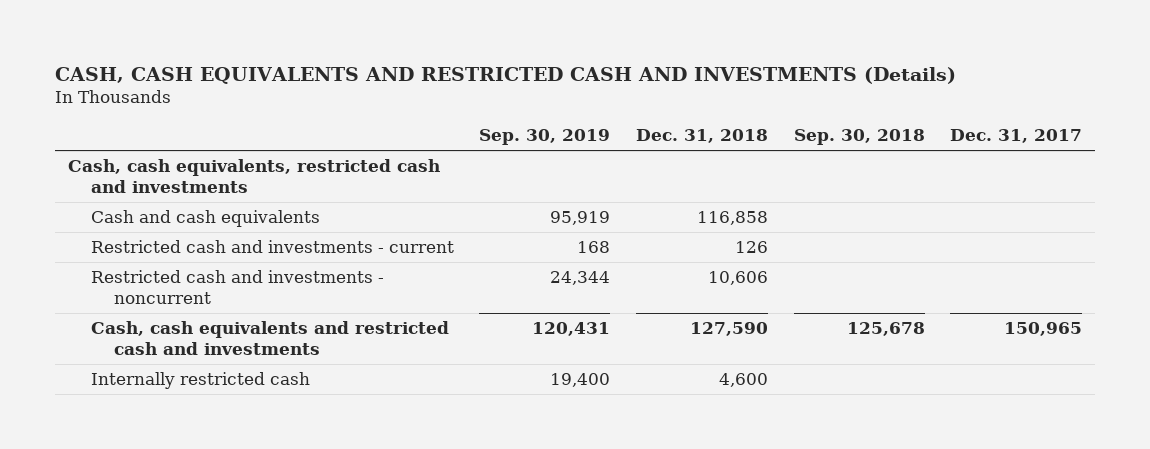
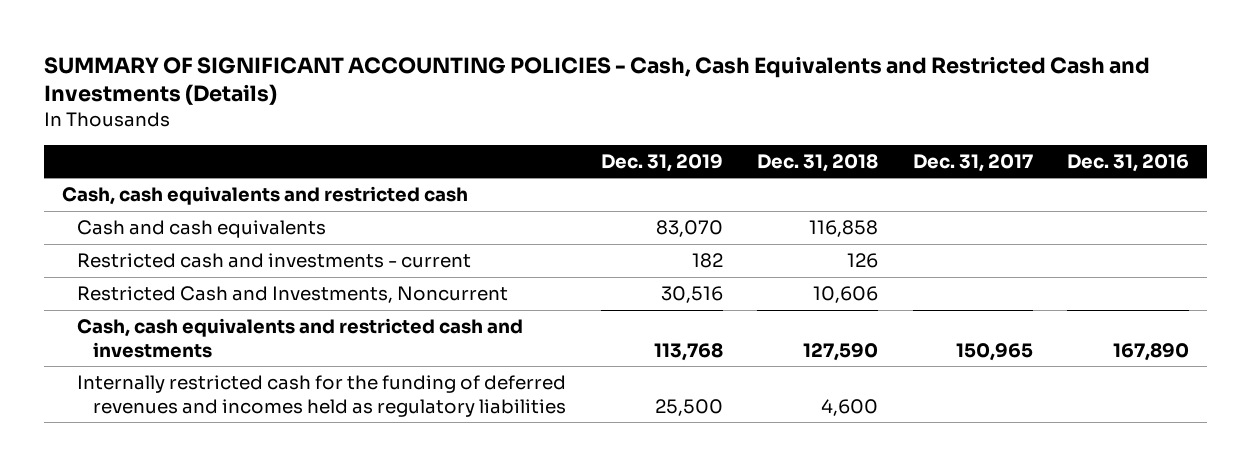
[54,66,956,84] CASH, CASH EQUIVALENTS AND RESTRICTED CASH AND INVESTMENTS (Details) -> [44,55,1151,106] SUMMARY OF SIGNIFICANT ACCOUNTING POLICIES - Cash, Cash Equivalents and Restricted Cash and Investments (Details)
[479,129,611,146] Sep. 30, 2019 -> none
[793,129,925,146] Sep. 30, 2018 -> none
none -> [600,153,723,172] Dec. 31, 2019
none -> [1067,153,1190,172] Dec. 31, 2016
[67,159,440,194] Cash, cash equivalents, restricted cash and investments -> [61,186,468,206] Cash, cash equivalents and restricted cash
[90,270,384,305] Restricted cash and investments - noncurrent -> [77,286,509,304] Restricted Cash and Investments, Noncurrent
[90,372,310,390] Internally restricted cash -> [77,375,567,417] Internally restricted cash for the funding of deferred revenues and incomes held as regulatory liabilities

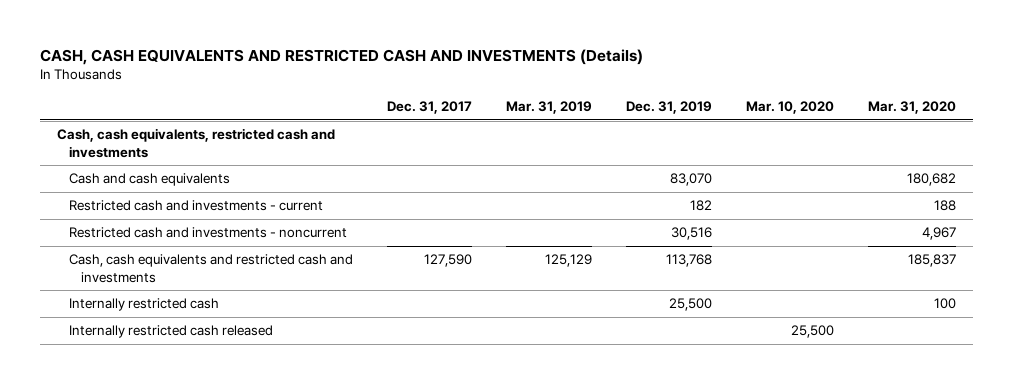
[44,55,1151,106] SUMMARY OF SIGNIFICANT ACCOUNTING POLICIES - Cash, Cash Equivalents and Restricted Cash and Investments (Details) -> [40,48,644,65] CASH, CASH EQUIVALENTS AND RESTRICTED CASH AND INVESTMENTS (Details)
[757,153,879,172] Dec. 31, 2018 -> none
[1067,153,1190,172] Dec. 31, 2016 -> none
none -> [506,100,593,114] Mar. 31, 2019
none -> [746,100,835,114] Mar. 10, 2020
none -> [868,100,957,114] Mar. 31, 2020
[61,186,468,206] Cash, cash equivalents and restricted cash -> [57,128,336,158] Cash, cash equivalents, restricted cash and investments
[77,286,509,304] Restricted Cash and Investments, Noncurrent -> [69,227,348,239] Restricted cash and investments - noncurrent
[955,342,1033,361] 150,965 -> [424,254,473,268] 127,590
[77,375,567,417] Internally restricted cash for the funding of deferred revenues and incomes held as regulatory liabilities -> [69,298,220,312] Internally restricted cash
none -> [69,325,274,339] Internally restricted cash released

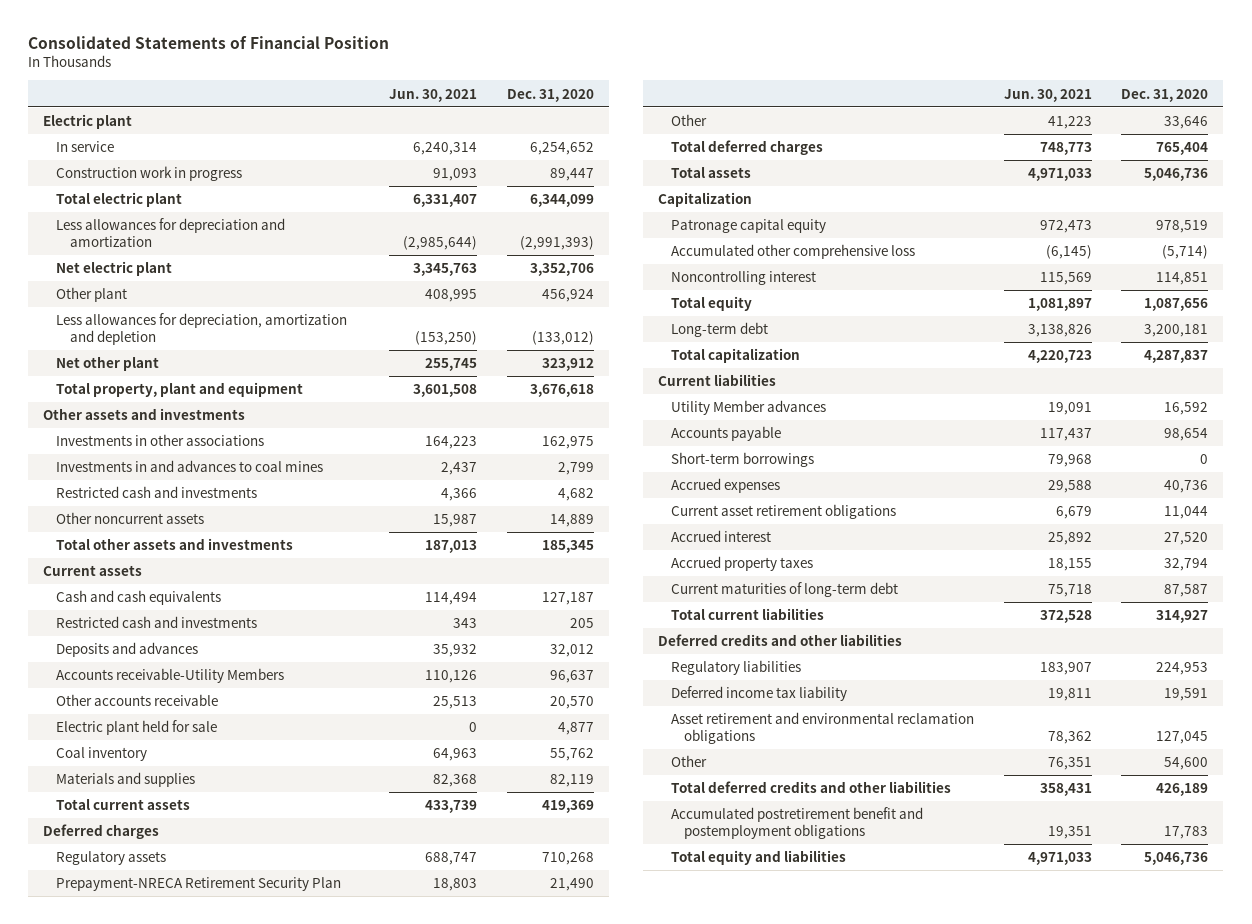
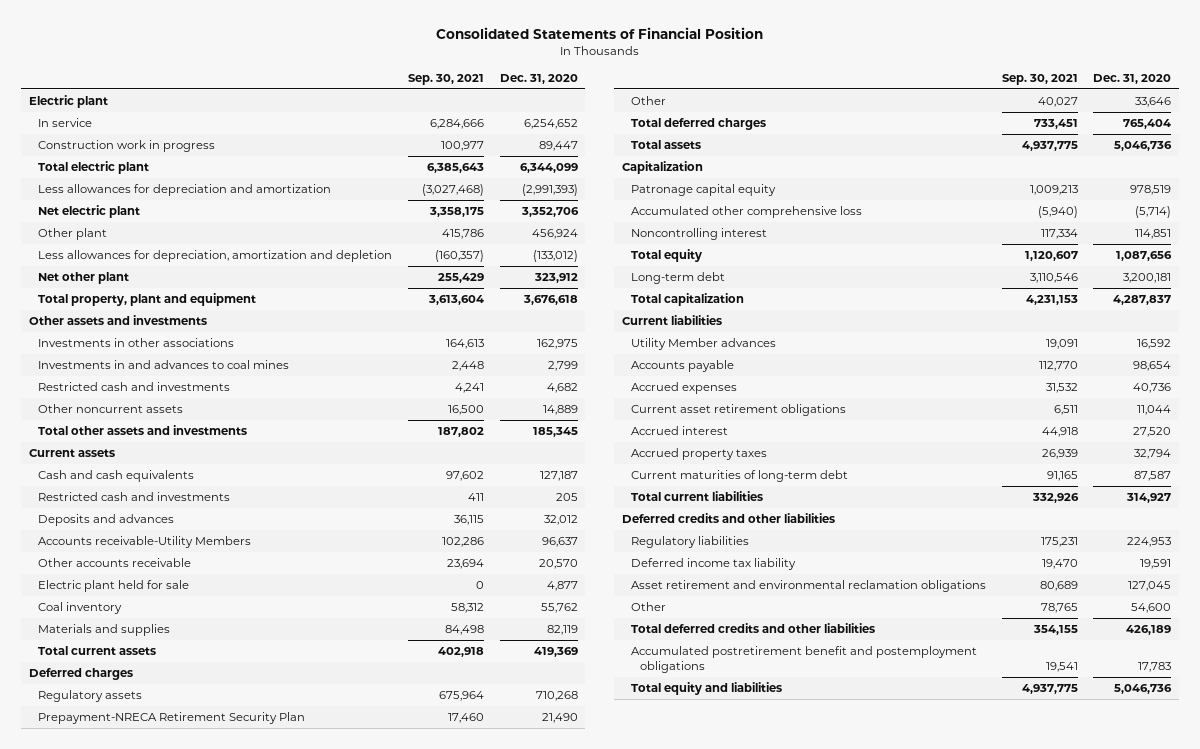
[389,88,478,102] Jun. 30, 2021 -> none
none -> [408,73,485,85] Sep. 30, 2021
[670,452,814,468] Short-term borrowings -> none

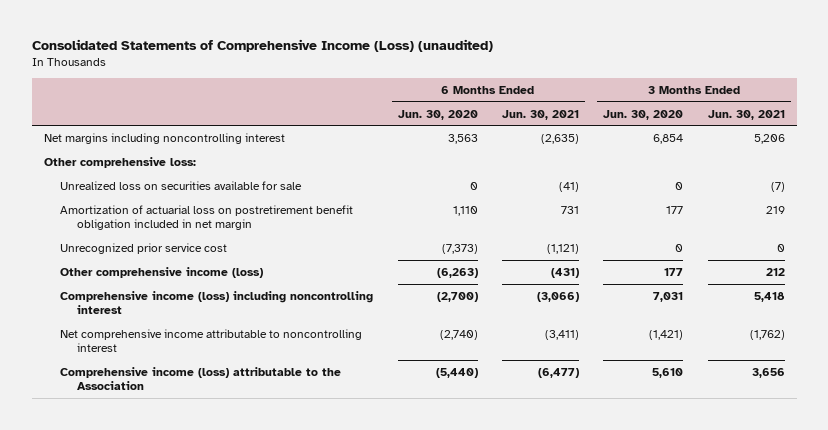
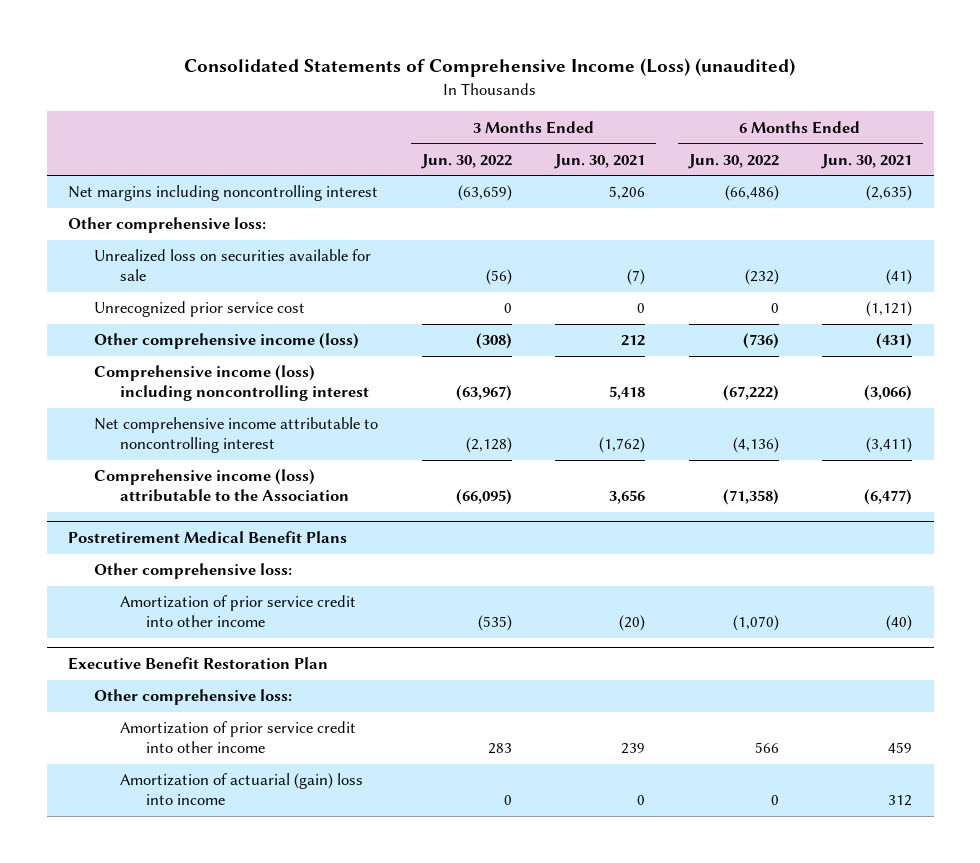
[397,109,478,120] Jun. 30, 2020 -> none
[603,109,684,120] Jun. 30, 2020 -> none
none -> [420,153,512,169] Jun. 30, 2022
none -> [687,153,779,169] Jun. 30, 2022
[60,204,354,231] Amortization of actuarial loss on postretirement benefit obligation included in net margin -> none
none -> [68,531,348,544] Postretirement Medical Benefit Plans
none -> [94,563,293,580] Other comprehensive loss:
none -> [120,595,357,627] Amortization of prior service credit into other income
none -> [68,657,329,671] Executive Benefit Restoration Plan
none -> [94,689,293,706] Other comprehensive loss:
none -> [120,721,357,753] Amortization of prior service credit into other income
none -> [120,773,364,805] Amortization of actuarial (gain) loss into income

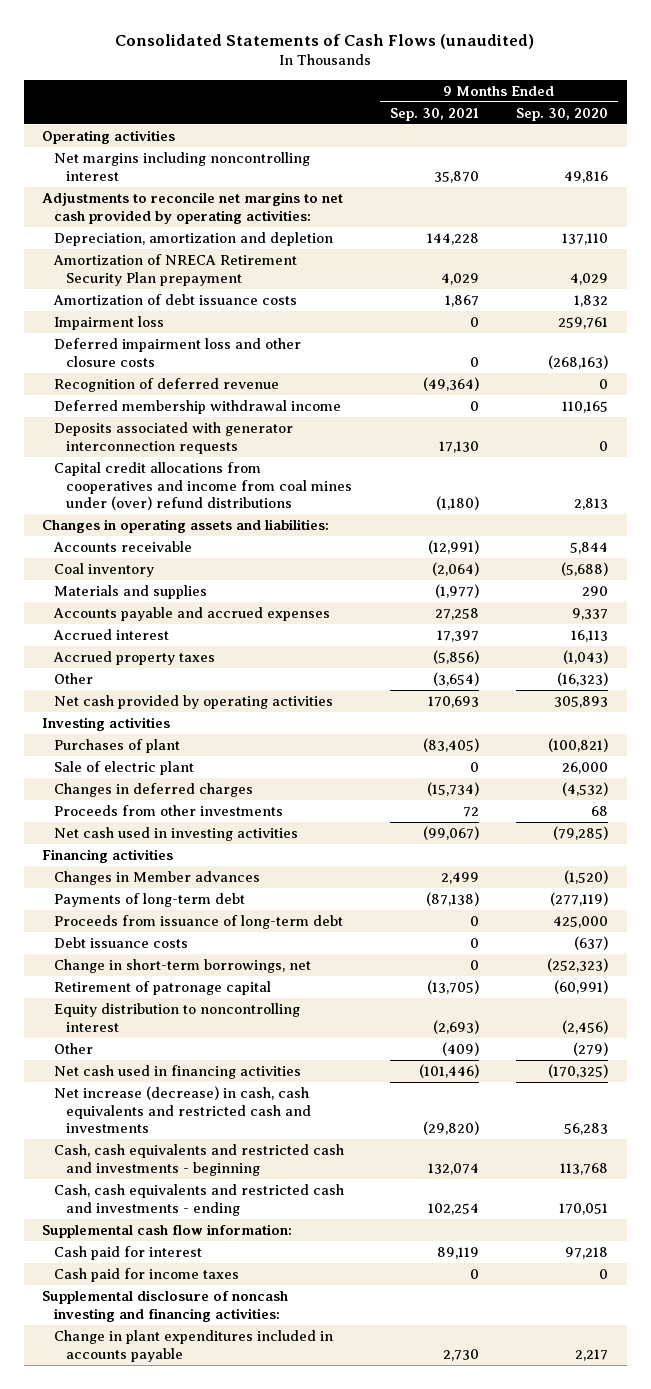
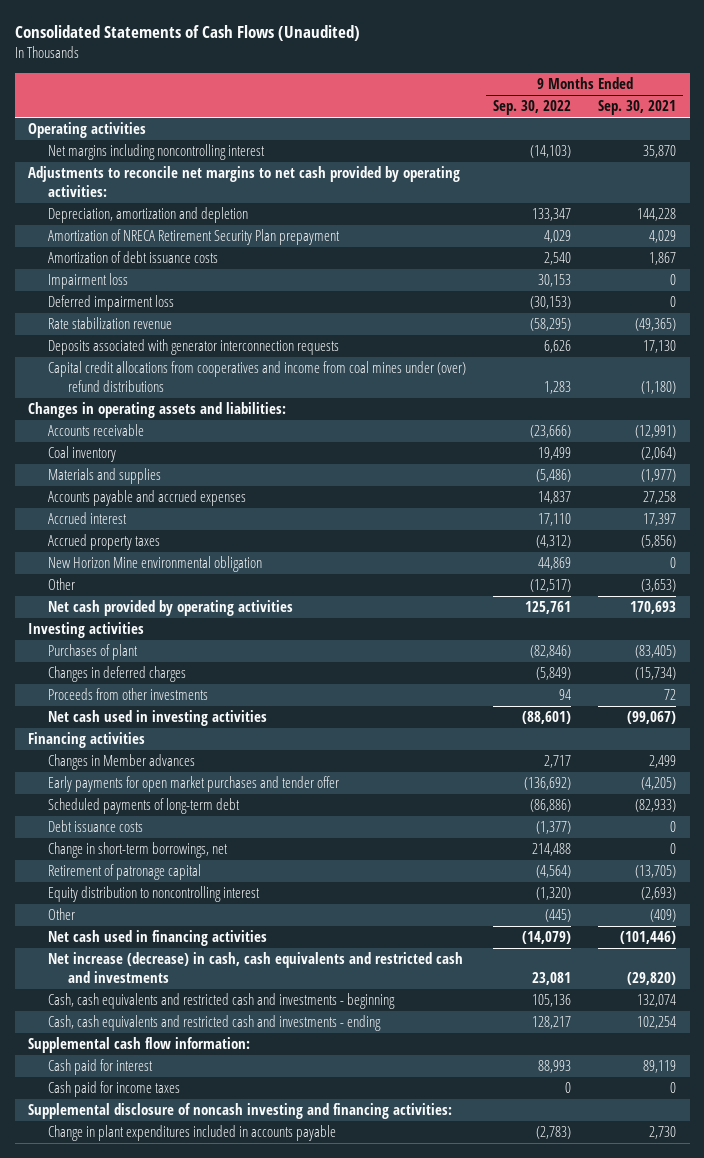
[115,33,535,49] Consolidated Statements of Cash Flows (unaudited) -> [14,24,360,41] Consolidated Statements of Cash Flows (Unaudited)
[516,107,609,121] Sep. 30, 2020 -> none
none -> [493,100,572,116] Sep. 30, 2022
[54,377,280,392] Recognition of deferred revenue -> none
[54,399,342,414] Deferred membership withdrawal income -> none
[54,337,302,367] Deferred impairment loss and other closure costs -> [47,295,174,312] Deferred impairment loss
none -> [47,317,172,330] Rate stabilization revenue
none -> [47,556,262,573] New Horizon Mine environmental obligation
[432,671,479,686] (3,654) -> [641,579,677,593] (3,653)
[54,760,195,775] Sale of electric plant -> none
[54,914,344,929] Proceeds from issuance of long-term debt -> none
none -> [47,776,339,793] Early payments for open market purchases and tender offer
[54,892,246,907] Payments of long-term debt -> [47,798,240,815] Scheduled payments of long-term debt
[425,891,479,906] (87,138) -> [635,799,677,813] (82,933)

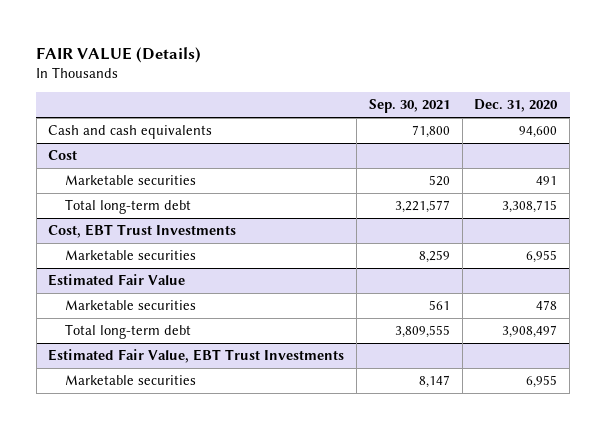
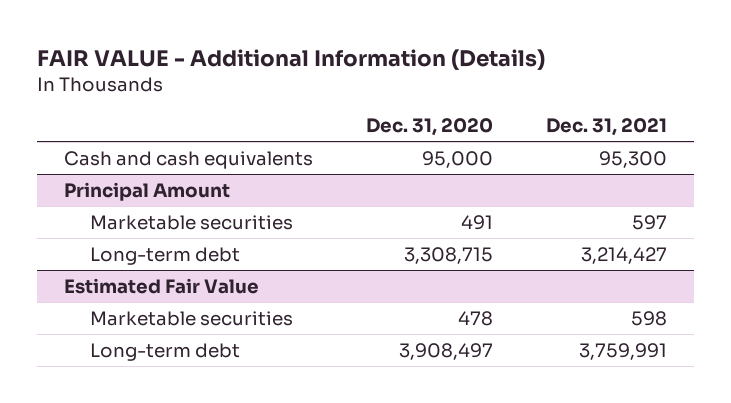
[36,46,202,63] FAIR VALUE (Details) -> [36,48,545,70] FAIR VALUE - Additional Information (Details)
[368,99,450,114] Sep. 30, 2021 -> none
none -> [546,117,668,136] Dec. 31, 2021
[519,126,558,139] 94,600 -> [421,150,493,168] 95,000
[48,150,78,161] Cost -> [63,181,230,201] Principal Amount
[48,224,237,239] Cost, EBT Trust Investments -> none
[65,250,197,261] Marketable securities -> none
[65,199,192,215] Total long-term debt -> [89,246,240,265] Long-term debt
[48,349,345,364] Estimated Fair Value, EBT Trust Investments -> none
[65,375,197,386] Marketable securities -> none
[65,324,192,340] Total long-term debt -> [89,342,240,361] Long-term debt

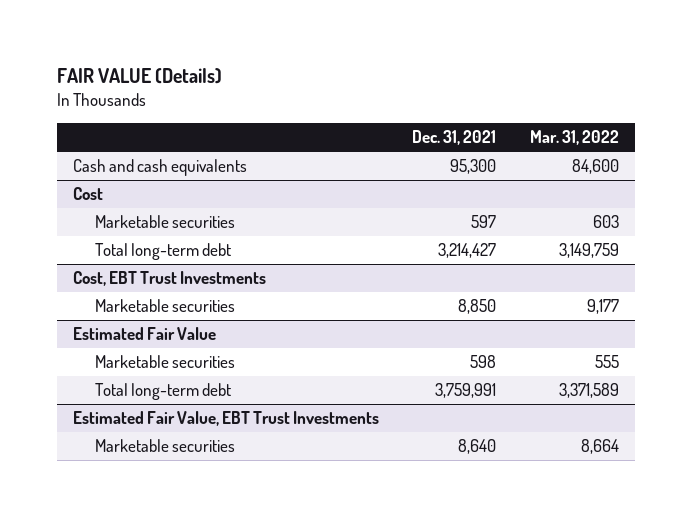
[36,48,545,70] FAIR VALUE - Additional Information (Details) -> [56,67,222,84] FAIR VALUE (Details)
[365,117,493,136] Dec. 31, 2020 -> none
none -> [529,130,619,146] Mar. 31, 2022
[63,181,230,201] Principal Amount -> [73,187,104,201] Cost
[89,246,240,265] Long-term debt -> [94,243,231,261] Total long-term debt
none -> [73,271,267,287] Cost, EBT Trust Investments
none -> [94,299,235,313] Marketable securities
[89,342,240,361] Long-term debt -> [94,383,231,401] Total long-term debt
none -> [73,411,380,427] Estimated Fair Value, EBT Trust Investments
none -> [94,439,235,453] Marketable securities

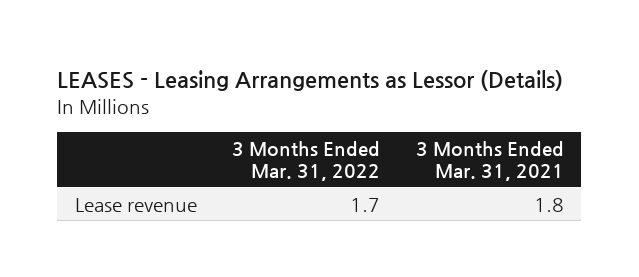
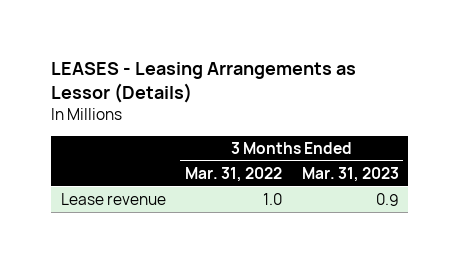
[415,140,564,182] 3 Months Ended Mar. 31, 2021 -> none
none -> [301,167,399,183] Mar. 31, 2023
[350,197,381,212] 1.7 -> [263,193,283,206] 1.0

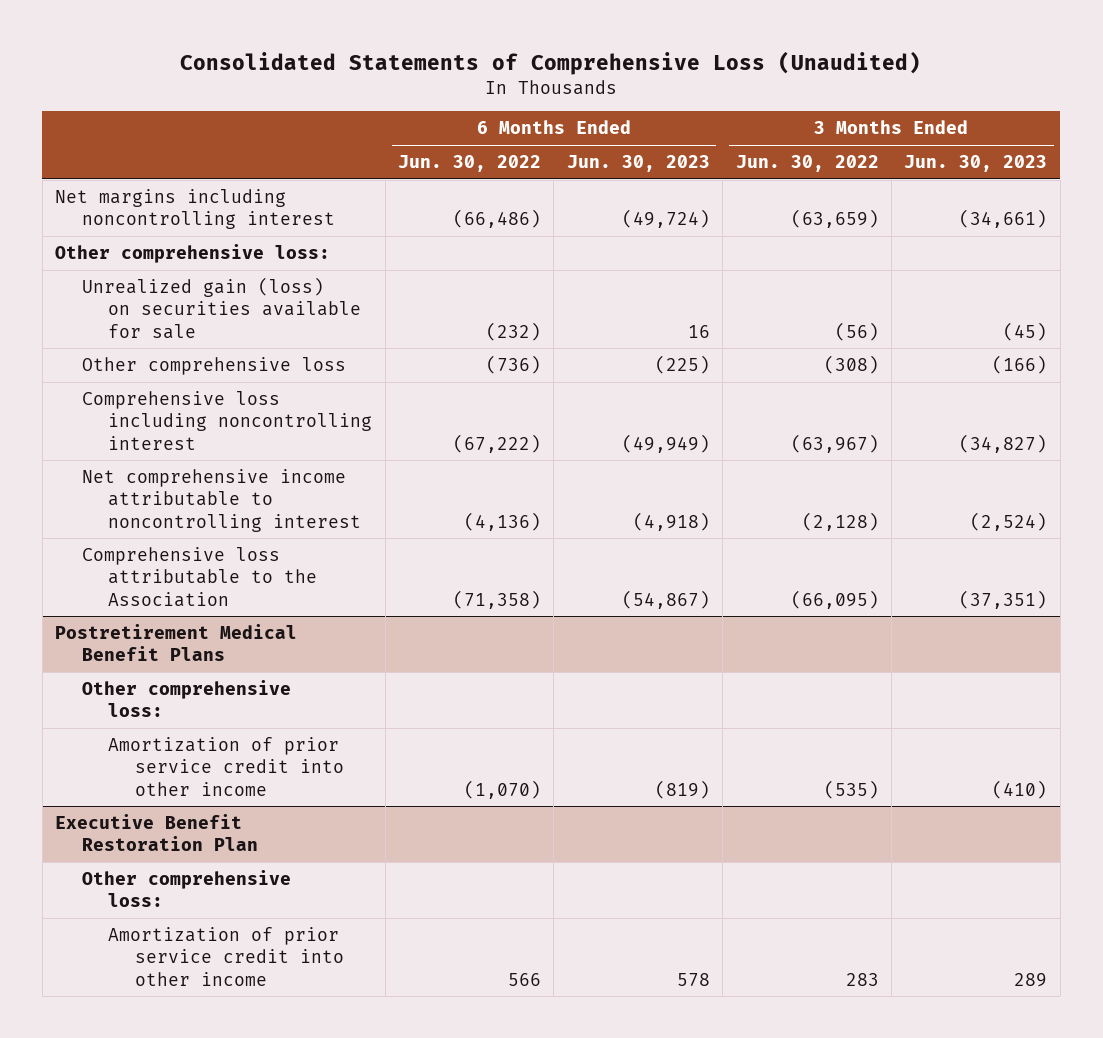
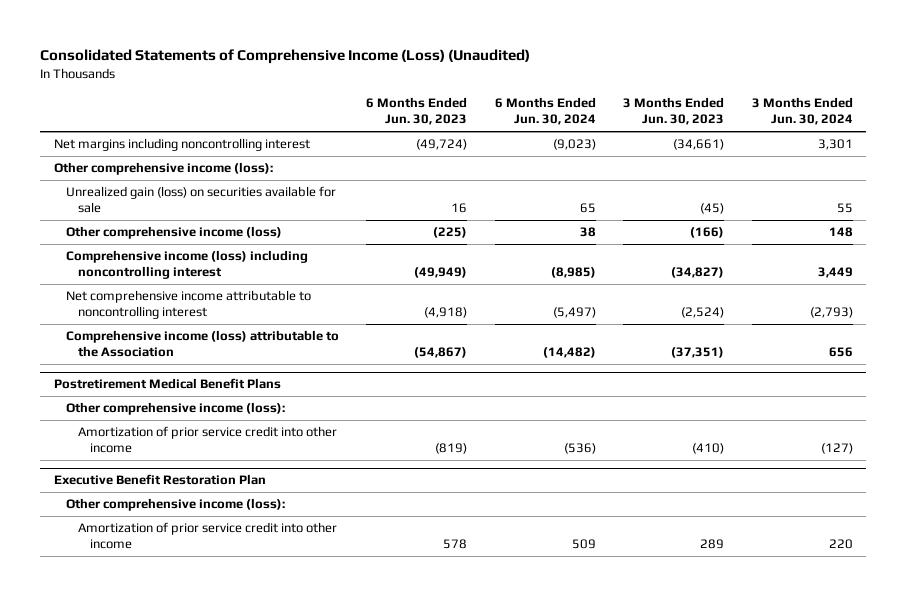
[180,50,922,75] Consolidated Statements of Comprehensive Loss (Unaudited) -> [40,49,531,65] Consolidated Statements of Comprehensive Income (Loss) (Unaudited)
[398,155,542,173] Jun. 30, 2022 -> none
[735,155,879,173] Jun. 30, 2022 -> none
none -> [494,97,596,126] 6 Months Ended Jun. 30, 2024
none -> [751,97,853,126] 3 Months Ended Jun. 30, 2024
[55,243,331,263] Other comprehensive loss: -> [53,162,273,176] Other comprehensive income (loss):
[81,356,346,375] Other comprehensive loss -> [65,226,282,240] Other comprehensive income (loss)
[81,390,373,450] Comprehensive loss including noncontrolling interest -> [65,250,308,280] Comprehensive income (loss) including noncontrolling interest
[81,546,318,607] Comprehensive loss attributable to the Association -> [65,330,339,358] Comprehensive income (loss) attributable to the Association
[81,679,291,718] Other comprehensive loss: -> [65,402,285,416] Other comprehensive income (loss):
[81,869,291,908] Other comprehensive loss: -> [65,498,285,512] Other comprehensive income (loss):

